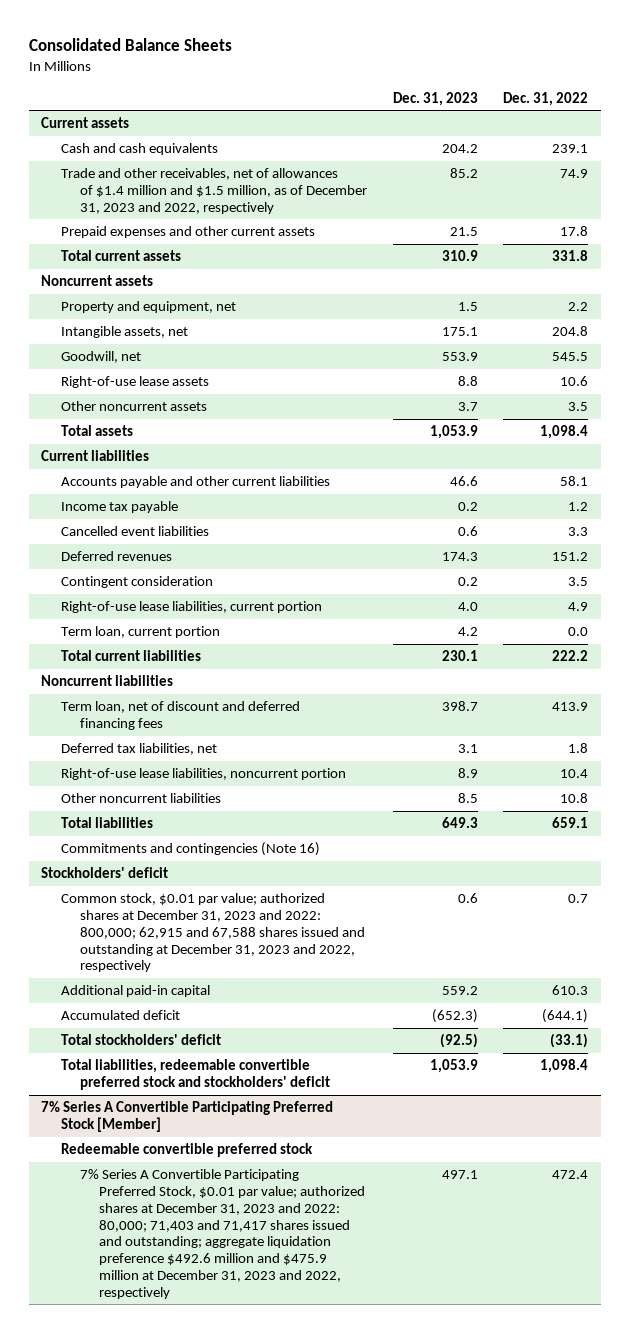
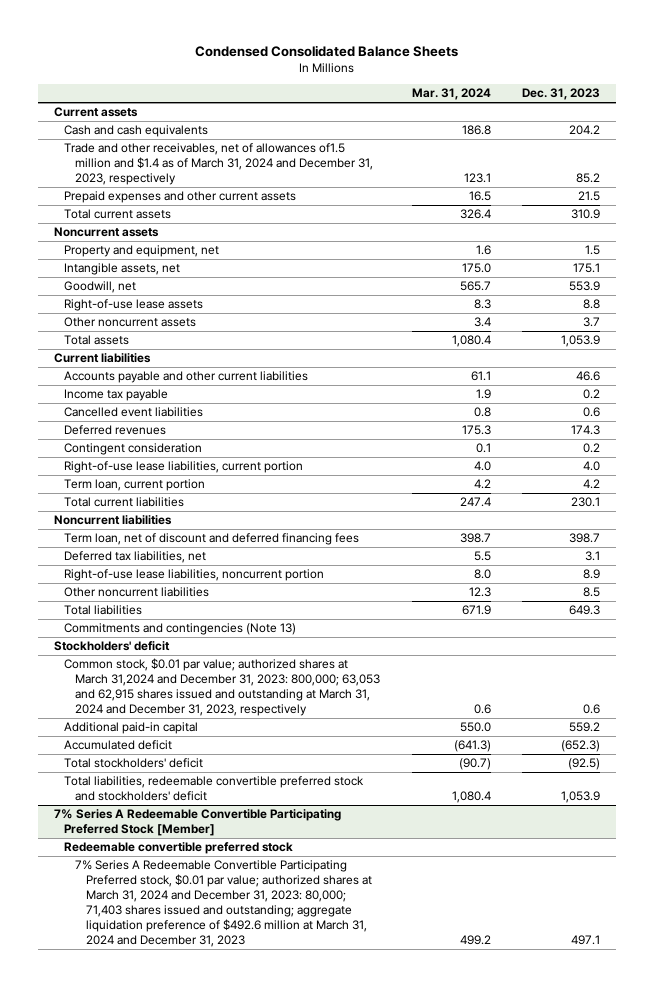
[28,38,232,52] Consolidated Balance Sheets -> [194,45,458,58] Condensed Consolidated Balance Sheets
[503,91,589,106] Dec. 31, 2022 -> none
none -> [411,88,491,101] Mar. 31, 2024
[60,168,367,214] Trade and other receivables, net of allowances of $1.4 million and $1.5 million, as of December 31, 2023 and 2022, respectively -> [64,143,373,186] Trade and other receivables, net of allowances of1.5 million and $1.4 as of March 31, 2024 and December 31, 2023, respectively
[60,842,320,857] Commitments and contingencies (Note 16) -> [64,623,297,636] Commitments and contingencies (Note 13)
[60,893,365,973] Common stock, $0.01 par value; authorized shares at December 31, 2023 and 2022: 800,000; 62,915 and 67,588 shares issued and outstanding at December 31, 2023 and 2022, respectively -> [64,658,380,716] Common stock, $0.01 par value; authorized shares at March 31,2024 and December 31, 2023: 800,000; 63,053 and 62,915 shares issued and outstanding at March 31, 2024 and December 31, 2023, respectively
[41,1101,334,1132] 7% Series A Convertible Participating Preferred Stock [Member] -> [53,809,341,837] 7% Series A Redeemable Convertible Participating Preferred Stock [Member]
[79,1169,366,1299] 7% Series A Convertible Participating Preferred Stock, $0.01 par value; authorized shares at December 31, 2023 and 2022: 80,000; 71,403 and 71,417 shares issued and outstanding; aggregate liquidation preference $492.6 million and $475.9 million at December 31, 2023 and 2022, respectively -> [74,860,372,947] 7% Series A Redeemable Convertible Participating Preferred stock, $0.01 par value; authorized shares at March 31, 2024 and December 31, 2023: 80,000; 71,403 shares issued and outstanding; aggregate liquidation preference of $492.6 million at March 31, 2024 and December 31, 2023

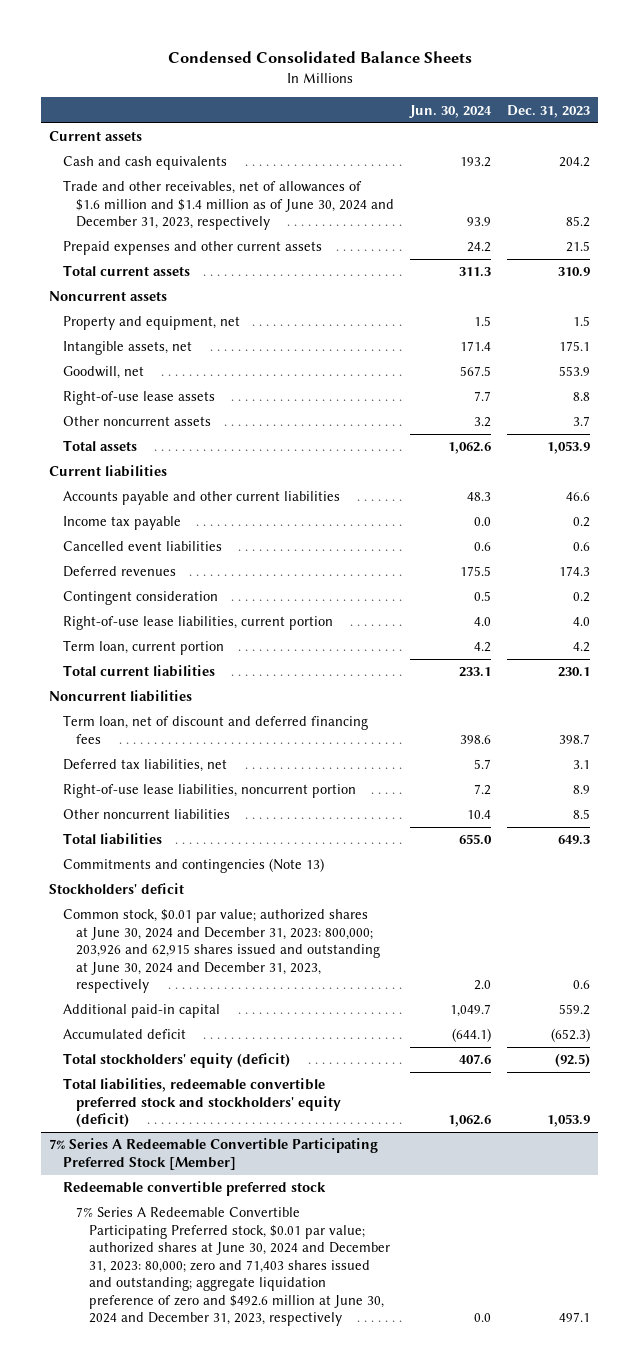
[411,88,491,101] Mar. 31, 2024 -> none
none -> [409,104,493,118] Jun. 30, 2024
[64,143,373,186] Trade and other receivables, net of allowances of1.5 million and $1.4 as of March 31, 2024 and December 31, 2023, respectively -> [62,180,394,231] Trade and other receivables, net of allowances of $1.6 million and $1.4 million as of June 30, 2024 and December 31, 2023, respectively
[64,658,380,716] Common stock, $0.01 par value; authorized shares at March 31,2024 and December 31, 2023: 800,000; 63,053 and 62,915 shares issued and outstanding at March 31, 2024 and December 31, 2023, respectively -> [62,909,380,994] Common stock, $0.01 par value; authorized shares at June 30, 2024 and December 31, 2023: 800,000; 203,926 and 62,915 shares issued and outstanding at June 30, 2024 and December 31, 2023, respectively
[64,758,204,769] Total stockholders' deficit -> [62,1053,290,1069] Total stockholders' equity (deficit)
[64,776,365,802] Total liabilities, redeemable convertible preferred stock and stockholders' deficit -> [62,1078,341,1128] Total liabilities, redeemable convertible preferred stock and stockholders' equity (deficit)
[74,860,372,947] 7% Series A Redeemable Convertible Participating Preferred stock, $0.01 par value; authorized shares at March 31, 2024 and December 31, 2023: 80,000; 71,403 shares issued and outstanding; aggregate liquidation preference of $492.6 million at March 31, 2024 and December 31, 2023 -> [75,1207,391,1327] 7% Series A Redeemable Convertible Participating Preferred stock, $0.01 par value; authorized shares at June 30, 2024 and December 31, 2023: 80,000; zero and 71,403 shares issued and outstanding; aggregate liquidation preference of zero and $492.6 million at June 30, 2024 and December 31, 2023, respectively

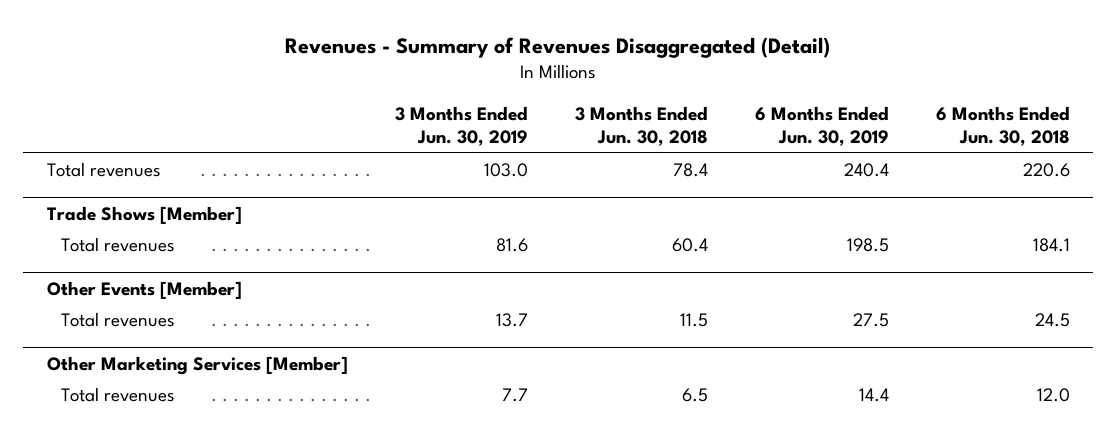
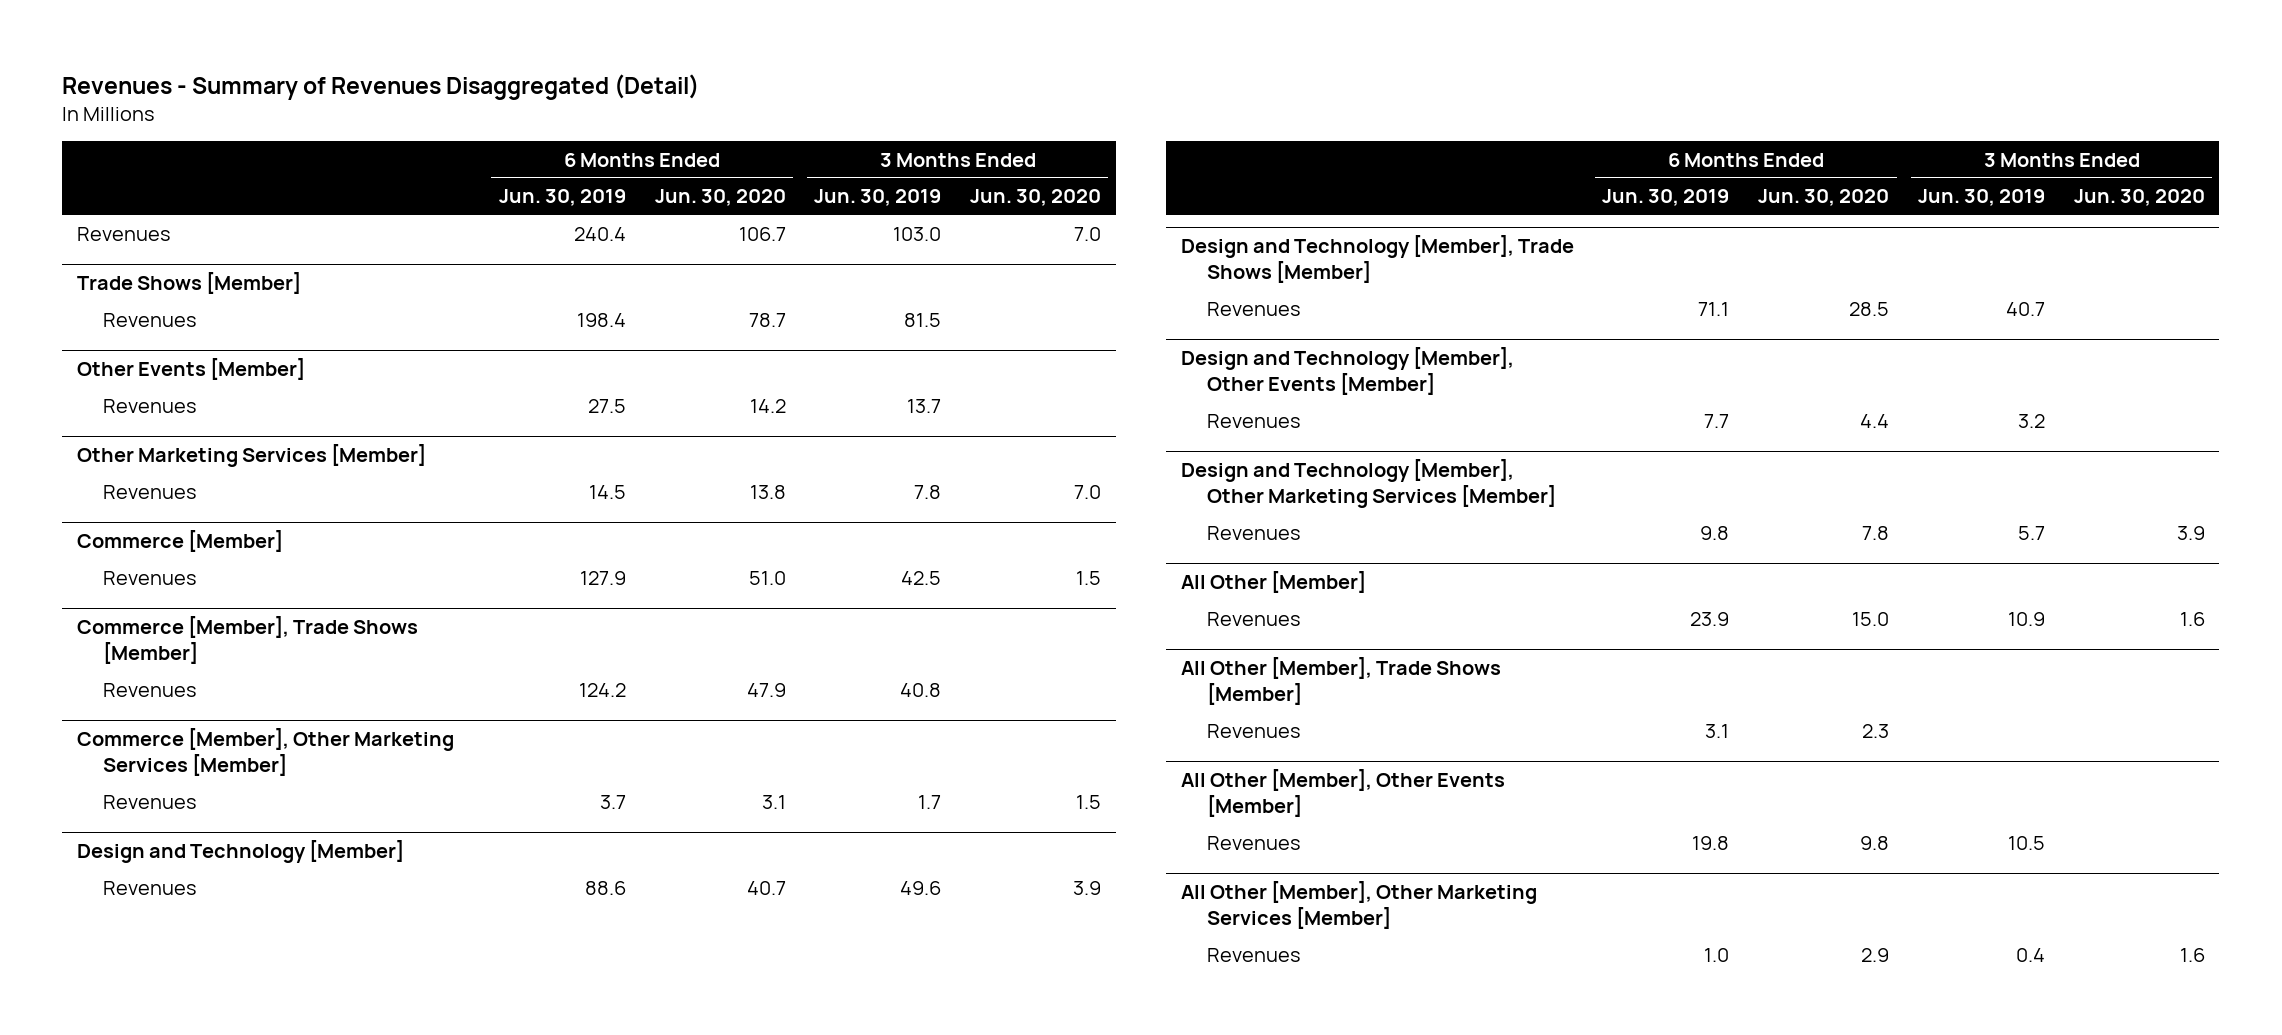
[574,105,708,147] 3 Months Ended Jun. 30, 2018 -> none
[935,105,1070,147] 6 Months Ended Jun. 30, 2018 -> none
none -> [654,189,786,207] Jun. 30, 2020
none -> [970,189,1102,207] Jun. 30, 2020
[46,162,161,178] Total revenues -> [76,226,171,241] Revenues
[61,237,176,253] Total revenues -> [103,312,198,327] Revenues
[495,238,528,253] 81.6 -> [904,312,942,327] 81.5
[846,238,889,253] 198.5 -> [576,312,626,327] 198.4
[61,312,176,328] Total revenues -> [103,398,198,413] Revenues
[61,387,176,403] Total revenues -> [103,484,198,499] Revenues
[501,388,528,403] 7.7 -> [914,484,942,499] 7.8
[858,388,889,403] 14.4 -> [588,484,626,499] 14.5
none -> [76,530,283,553] Commerce [Member]
none -> [103,570,198,585] Revenues
none -> [76,616,418,664] Commerce [Member], Trade Shows [Member]
none -> [103,682,198,697] Revenues
none -> [76,728,454,776] Commerce [Member], Other Marketing Services [Member]
none -> [103,794,198,809] Revenues
none -> [76,840,404,864] Design and Technology [Member]
none -> [103,880,198,895] Revenues
none -> [1180,235,1574,283] Design and Technology [Member], Trade Shows [Member]
none -> [1207,301,1302,316] Revenues
none -> [1180,347,1514,395] Design and Technology [Member], Other Events [Member]
none -> [1207,413,1302,428] Revenues
none -> [1180,459,1557,508] Design and Technology [Member], Other Marketing Services [Member]
none -> [1207,525,1302,540] Revenues
none -> [1180,571,1366,594] All Other [Member]
none -> [1207,611,1302,626] Revenues
none -> [1180,657,1501,705] All Other [Member], Trade Shows [Member]
none -> [1207,723,1302,738] Revenues
none -> [1180,769,1505,817] All Other [Member], Other Events [Member]
none -> [1207,835,1302,850] Revenues
none -> [1180,881,1537,929] All Other [Member], Other Marketing Services [Member]
none -> [1207,947,1302,962] Revenues

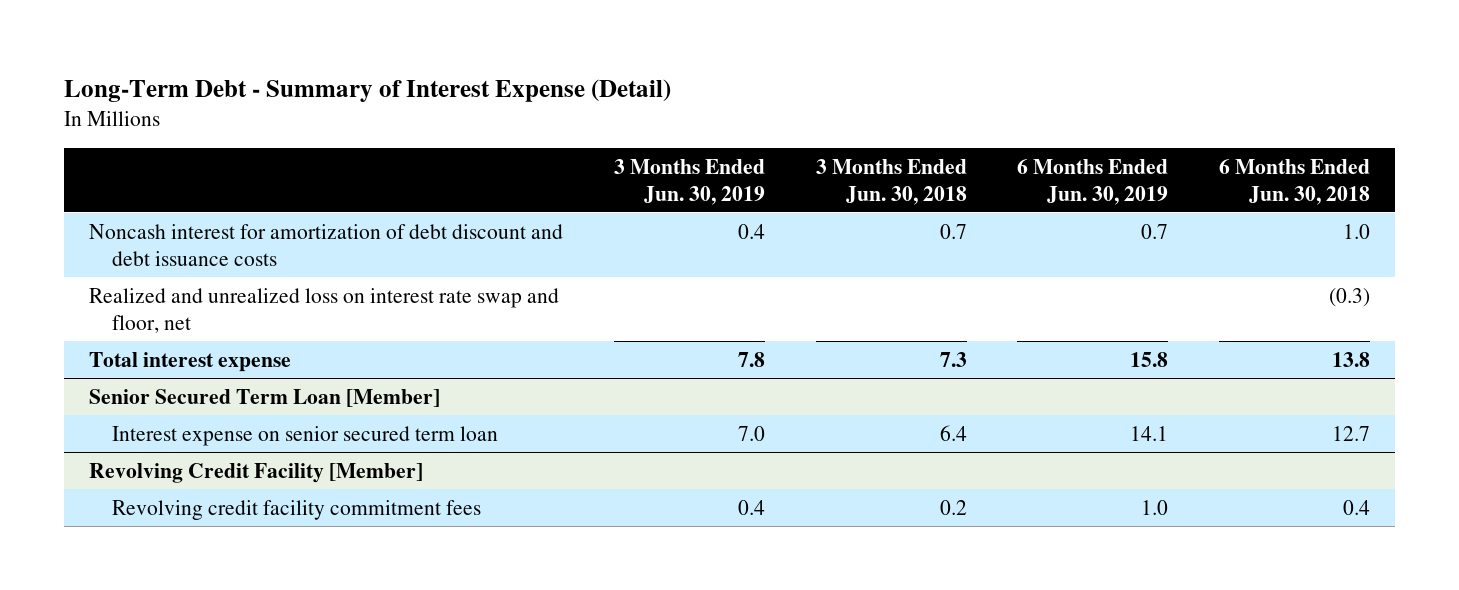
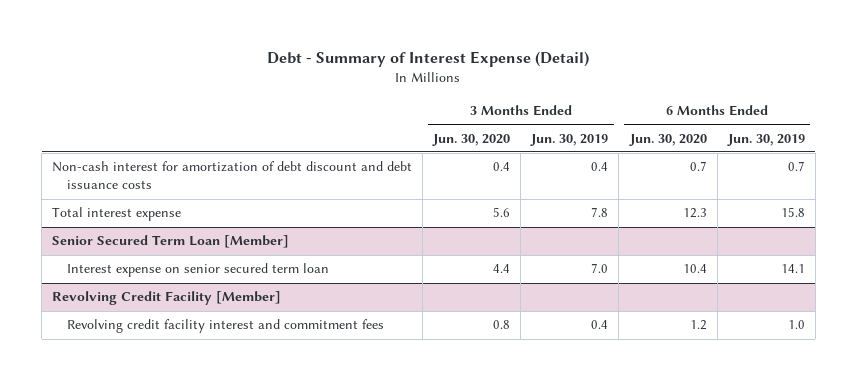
[63,79,671,103] Long-Term Debt - Summary of Interest Expense (Detail) -> [267,51,590,68] Debt - Summary of Interest Expense (Detail)
[815,158,967,205] 3 Months Ended Jun. 30, 2018 -> none
[1218,158,1370,205] 6 Months Ended Jun. 30, 2018 -> none
none -> [432,133,511,146] Jun. 30, 2020
none -> [628,133,707,146] Jun. 30, 2020
[89,287,560,333] Realized and unrealized loss on interest rate swap and floor, net -> none
[89,223,564,266] Noncash interest for amortization of debt discount and debt issuance costs -> [52,161,413,190] Non-cash interest for amortization of debt discount and debt issuance costs
[111,499,481,520] Revolving credit facility commitment fees -> [66,319,384,334] Revolving credit facility interest and commitment fees

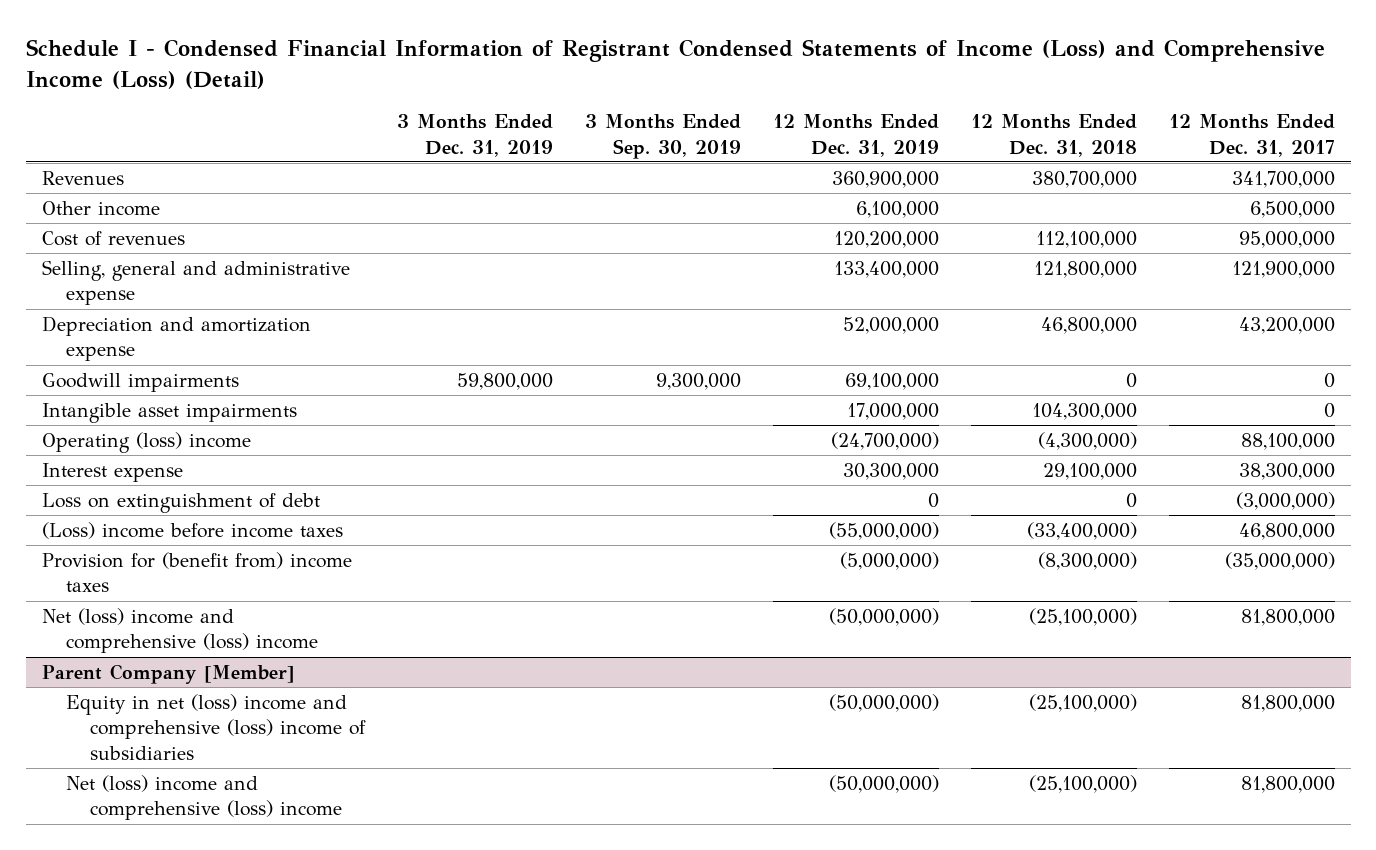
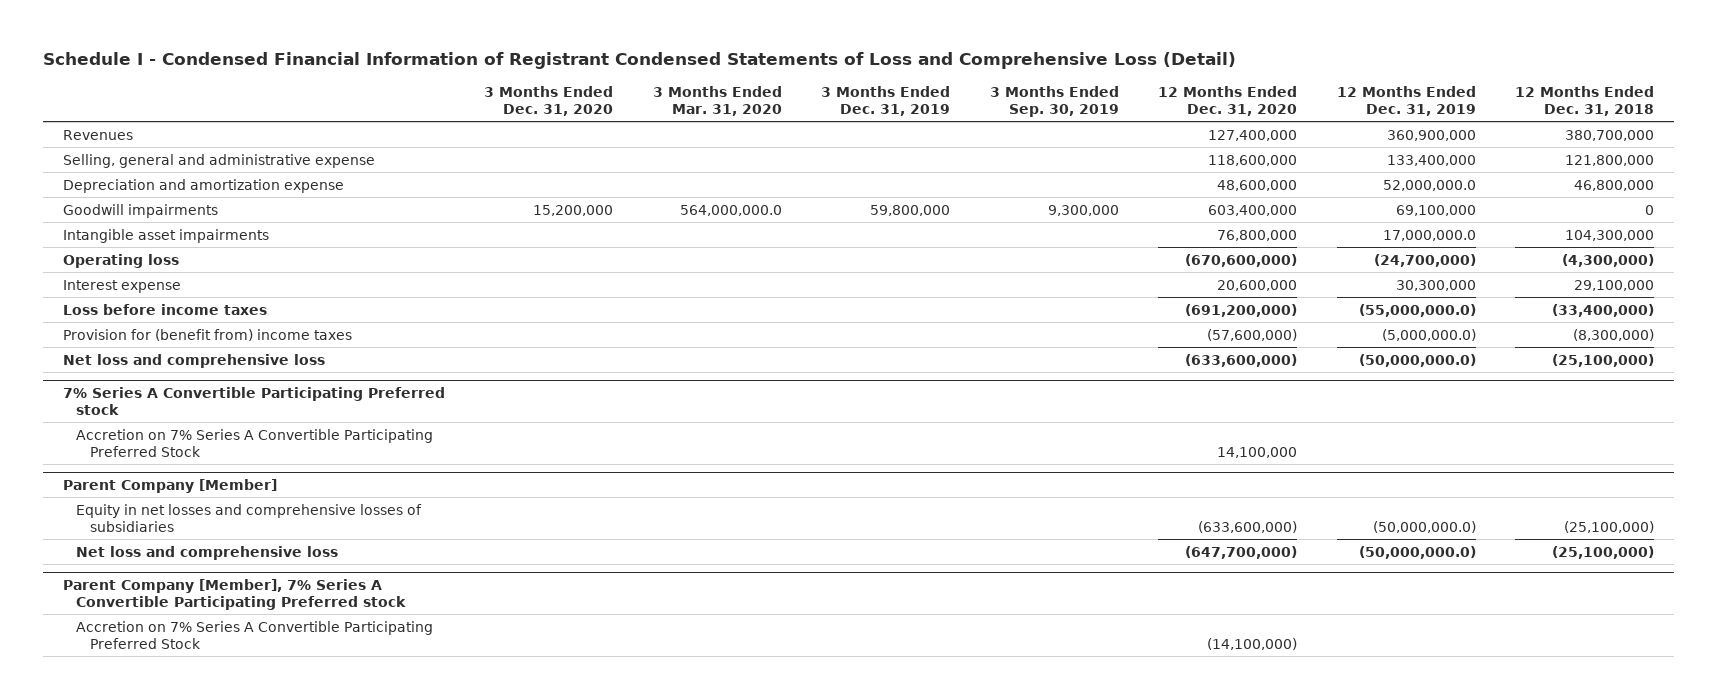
[25,39,1325,89] Schedule I - Condensed Financial Information of Registrant Condensed Statements of Income (Loss) and Comprehensive Income (Loss) (Detail) -> [43,52,1237,70] Schedule I - Condensed Financial Information of Registrant Condensed Statements of Loss and Comprehensive Loss (Detail)
[1168,114,1335,157] 12 Months Ended Dec. 31, 2017 -> none
none -> [484,86,614,117] 3 Months Ended Dec. 31, 2020
none -> [652,86,782,117] 3 Months Ended Mar. 31, 2020
none -> [1158,86,1298,117] 12 Months Ended Dec. 31, 2020
[41,200,160,216] Other income -> none
[41,230,185,246] Cost of revenues -> none
[842,316,939,334] 52,000,000 -> [1382,179,1476,191] 52,000,000.0
[846,402,939,420] 17,000,000 -> [1382,229,1476,241] 17,000,000.0
[41,431,251,453] Operating (loss) income -> [62,253,179,268] Operating loss
[41,492,320,513] Loss on extinguishment of debt -> none
[41,521,343,539] (Loss) income before income taxes -> [62,303,267,315] Loss before income taxes
[828,521,939,540] (55,000,000) -> [1358,303,1476,317] (55,000,000.0)
[839,551,939,570] (5,000,000) -> [1381,328,1476,341] (5,000,000.0)
[41,607,318,654] Net (loss) income and comprehensive (loss) income -> [62,353,325,368] Net loss and comprehensive loss
[828,607,939,626] (50,000,000) -> [1358,353,1476,367] (50,000,000.0)
none -> [62,387,445,416] 7% Series A Convertible Participating Preferred stock
none -> [76,428,434,457] Accretion on 7% Series A Convertible Participating Preferred Stock
[65,693,366,760] Equity in net (loss) income and comprehensive (loss) income of subsidiaries -> [76,503,423,532] Equity in net losses and comprehensive losses of subsidiaries
[828,693,939,712] (50,000,000) -> [1372,520,1476,533] (50,000,000.0)
[65,774,342,821] Net (loss) income and comprehensive (loss) income -> [76,545,339,560] Net loss and comprehensive loss
[828,774,939,793] (50,000,000) -> [1358,545,1476,559] (50,000,000.0)
none -> [62,579,407,611] Parent Company [Member], 7% Series A Convertible Participating Preferred stock
none -> [76,620,434,649] Accretion on 7% Series A Convertible Participating Preferred Stock

